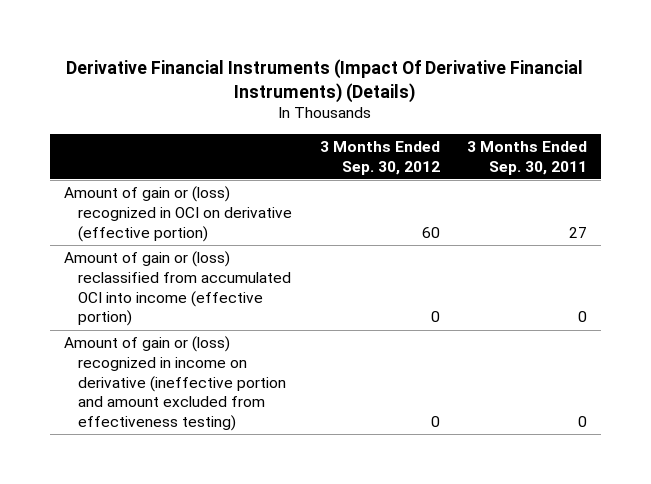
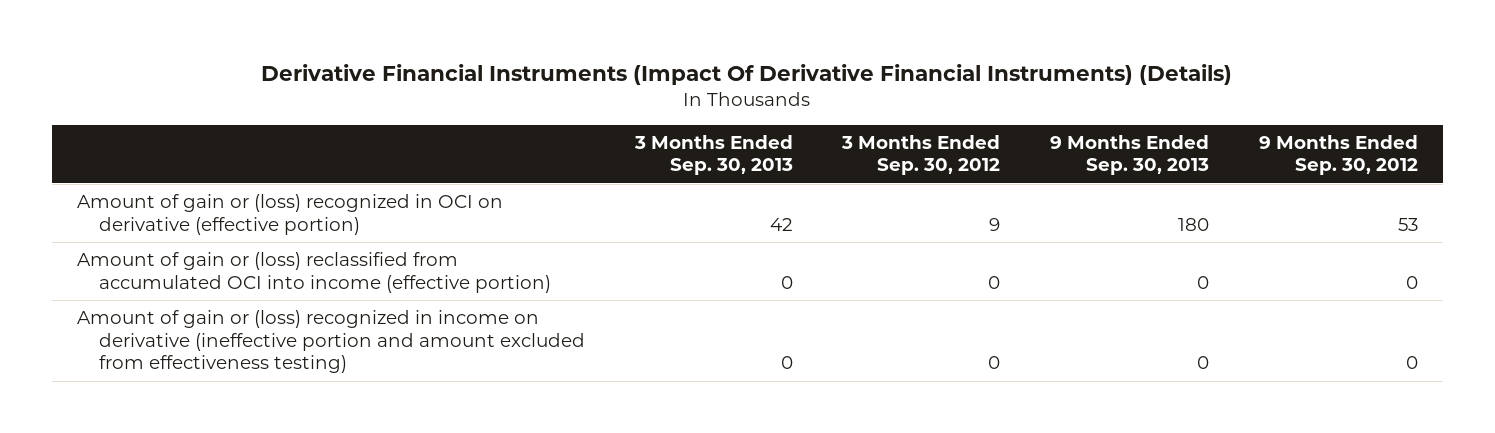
[467,140,588,175] 3 Months Ended Sep. 30, 2011 -> none
none -> [633,135,793,176] 3 Months Ended Sep. 30, 2013
none -> [1050,135,1210,176] 9 Months Ended Sep. 30, 2013
none -> [1258,135,1418,176] 9 Months Ended Sep. 30, 2012
[421,226,440,238] 60 -> [989,217,1001,231] 9

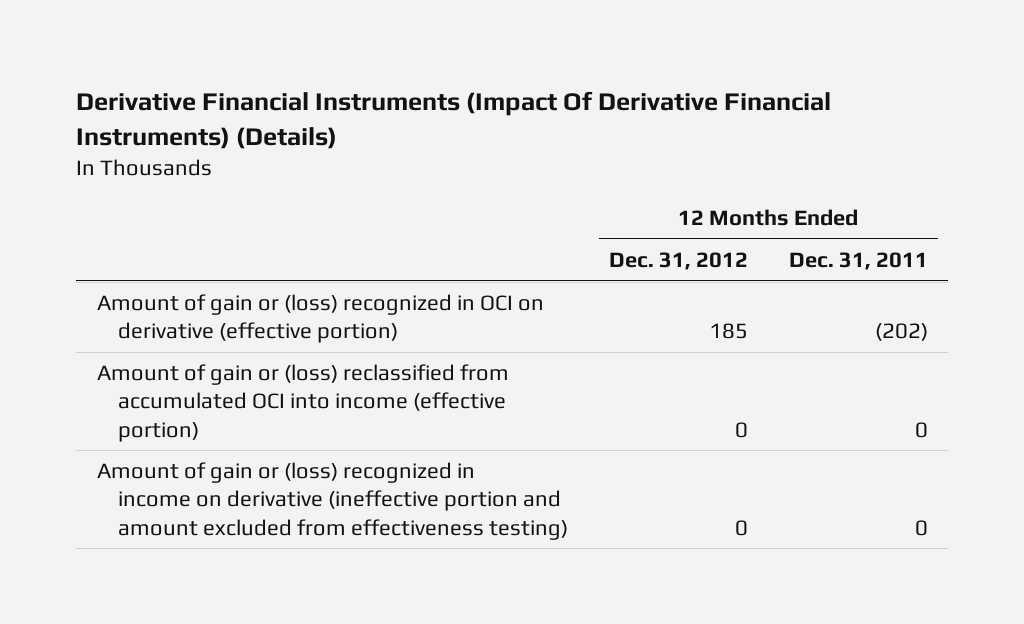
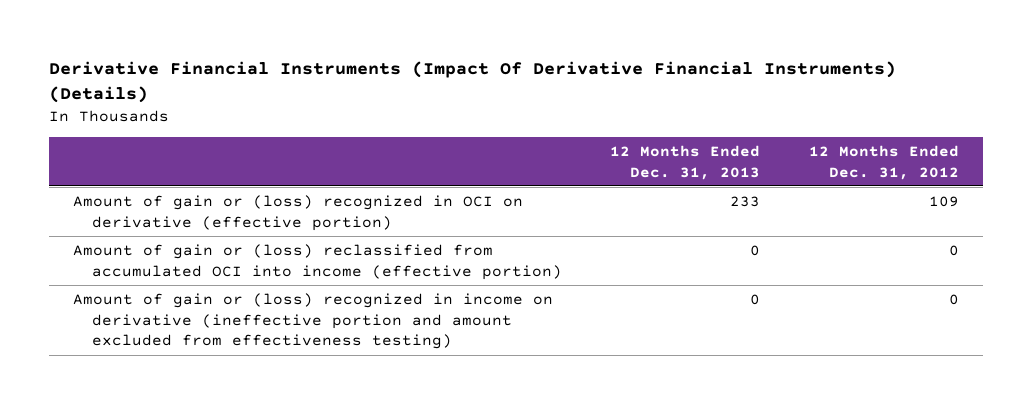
[788,252,928,271] Dec. 31, 2011 -> none
none -> [610,144,761,180] 12 Months Ended Dec. 31, 2013
[708,323,748,340] 185 -> [928,195,959,207] 109

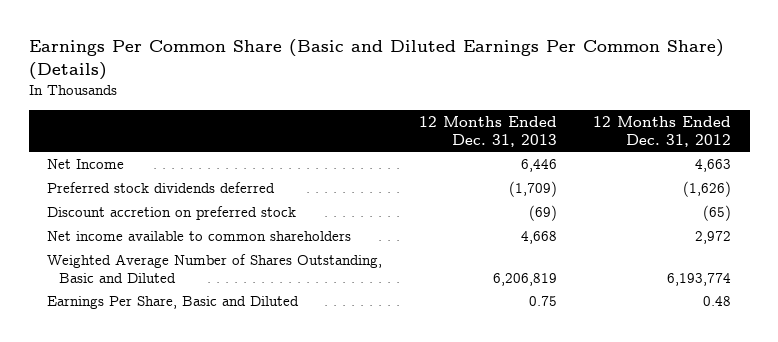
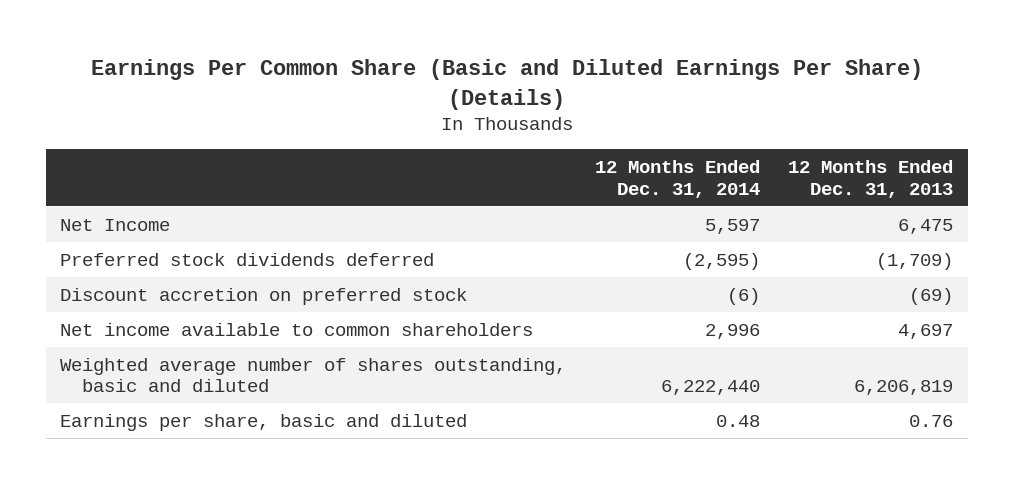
[28,38,724,80] Earnings Per Common Share (Basic and Diluted Earnings Per Common Share) (Details) -> [90,59,923,110] Earnings Per Common Share (Basic and Diluted Earnings Per Share) (Details)
[593,116,732,147] 12 Months Ended Dec. 31, 2012 -> none
none -> [594,159,760,198] 12 Months Ended Dec. 31, 2014
[520,159,557,173] 6,446 -> [898,218,954,234] 6,475
[520,231,557,245] 4,668 -> [898,323,954,339] 4,697
[46,254,382,283] Weighted Average Number of Shares Outstanding, Basic and Diluted -> [59,357,566,393] Weighted average number of shares outstanding, basic and diluted
[46,296,299,310] Earnings Per Share, Basic and Diluted -> [59,413,467,431] Earnings per share, basic and diluted
[528,296,557,307] 0.75 -> [909,414,954,427] 0.76

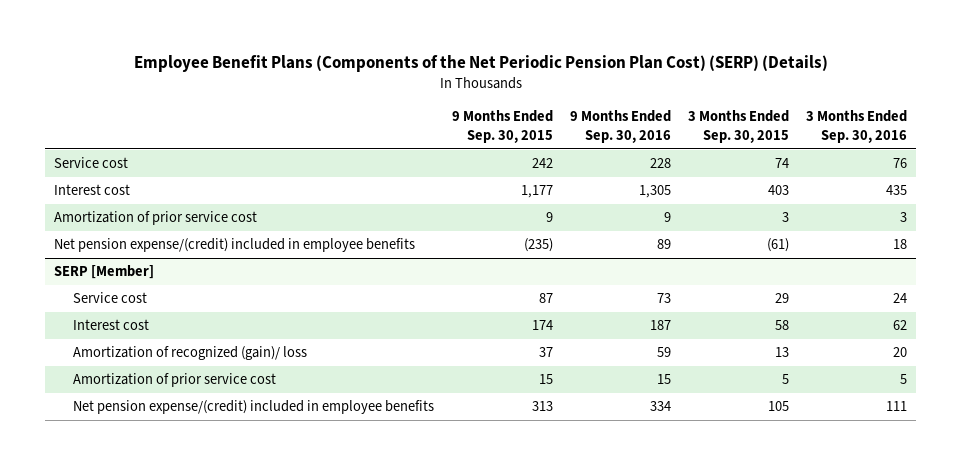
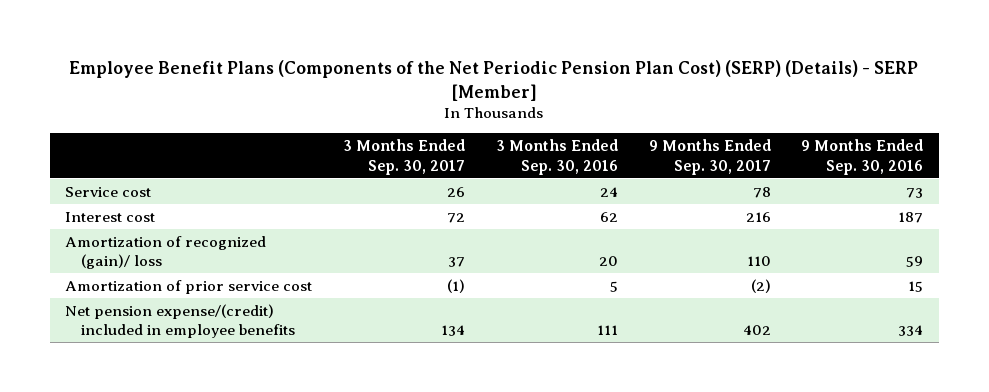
[133,54,828,72] Employee Benefit Plans (Components of the Net Periodic Pension Plan Cost) (SERP) (Details) -> [69,59,919,101] Employee Benefit Plans (Components of the Net Periodic Pension Plan Cost) (SERP) (Details) - SERP [Member]
[451,109,553,143] 9 Months Ended Sep. 30, 2015 -> none
[688,109,790,143] 3 Months Ended Sep. 30, 2015 -> none
none -> [343,139,466,175] 3 Months Ended Sep. 30, 2017
none -> [648,139,771,175] 9 Months Ended Sep. 30, 2017
[53,157,128,169] Service cost -> none
[53,184,130,196] Interest cost -> none
[53,211,257,226] Amortization of prior service cost -> none
[53,238,415,253] Net pension expense/(credit) included in employee benefits -> none
[53,265,154,280] SERP [Member] -> none

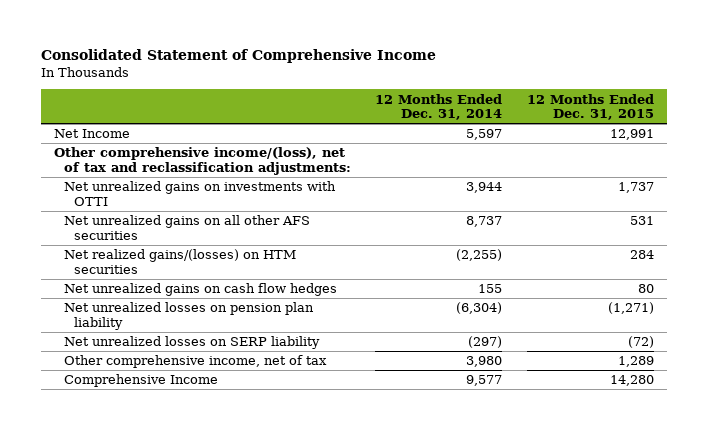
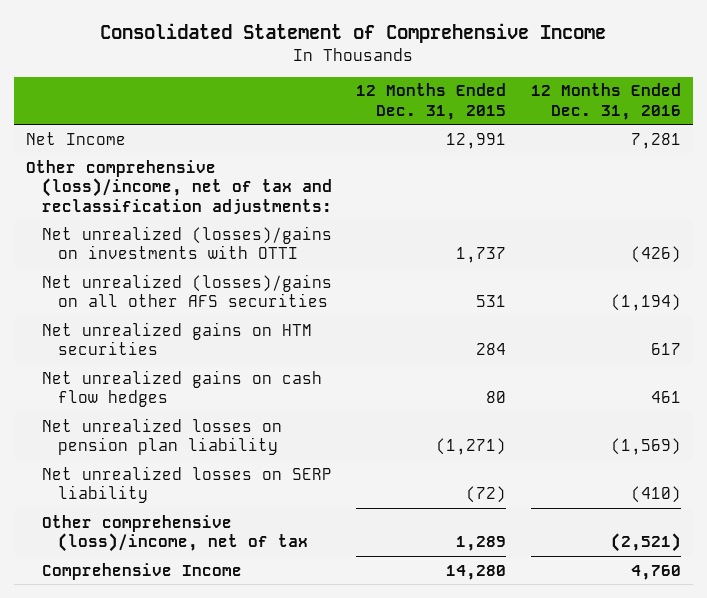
[375,93,503,121] 12 Months Ended Dec. 31, 2014 -> none
none -> [530,83,681,120] 12 Months Ended Dec. 31, 2016
[53,147,351,175] Other comprehensive income/(loss), net of tax and reclassification adjustments: -> [26,159,333,214] Other comprehensive (loss)/income, net of tax and reclassification adjustments:
[63,181,336,206] Net unrealized gains on investments with OTTI -> [42,225,333,260] Net unrealized (losses)/gains on investments with OTTI
[63,215,310,240] Net unrealized gains on all other AFS securities -> [42,273,333,308] Net unrealized (losses)/gains on all other AFS securities
[63,249,296,274] Net realized gains/(losses) on HTM securities -> [42,321,313,356] Net unrealized gains on HTM securities
[63,355,327,369] Other comprehensive income, net of tax -> [42,514,308,553] Other comprehensive (loss)/income, net of tax

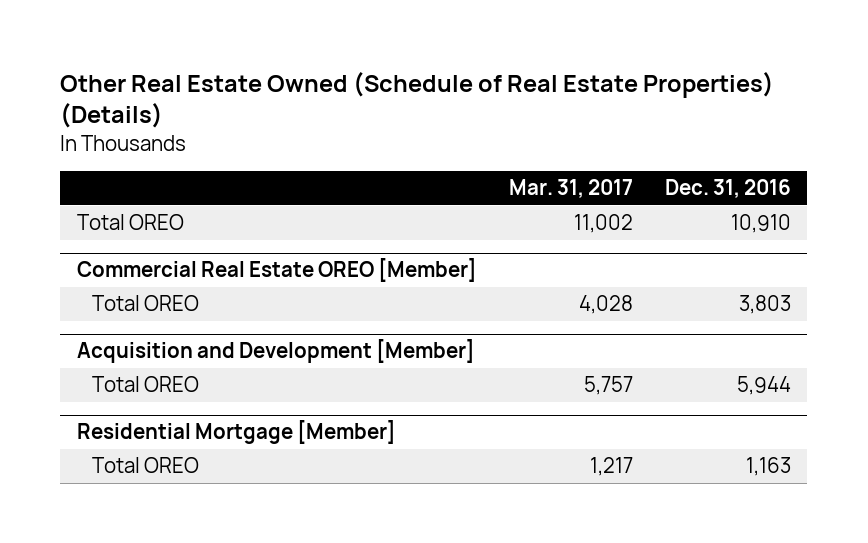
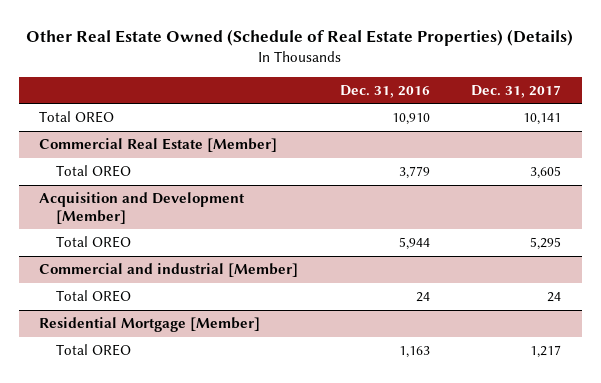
[508,179,633,199] Mar. 31, 2017 -> none
none -> [471,84,562,98] Dec. 31, 2017
[76,258,477,283] Commercial Real Estate OREO [Member] -> [39,138,278,153] Commercial Real Estate [Member]
[739,295,792,315] 3,803 -> [398,166,430,180] 3,779
none -> [39,263,299,278] Commercial and industrial [Member]
none -> [56,290,132,303] Total OREO

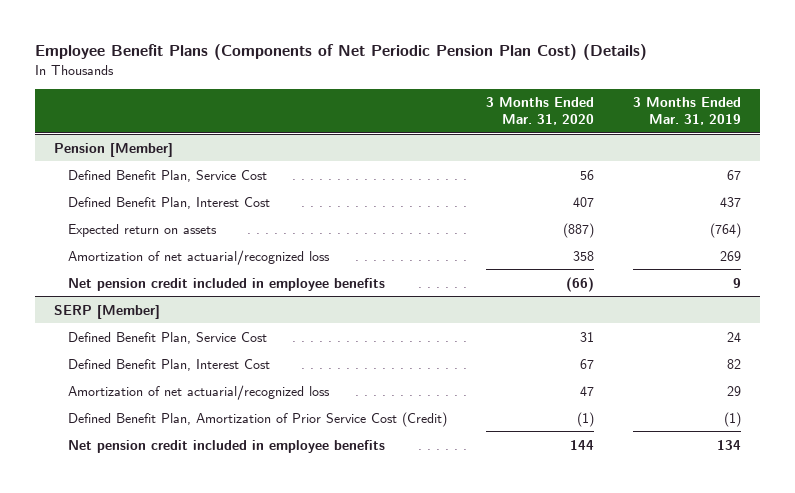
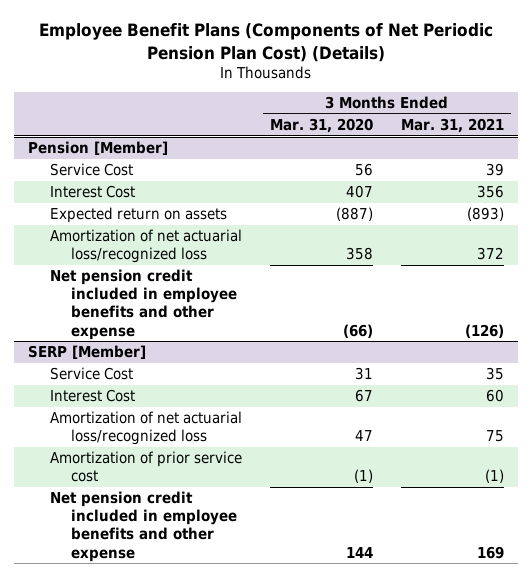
[632,97,741,125] 3 Months Ended Mar. 31, 2019 -> none
none -> [400,118,504,134] Mar. 31, 2021
[68,169,268,182] Defined Benefit Plan, Service Cost -> [49,163,133,177] Service Cost
[68,196,271,209] Defined Benefit Plan, Interest Cost -> [49,185,135,199] Interest Cost
[68,249,331,265] Amortization of net actuarial/recognized loss -> [49,229,242,264] Amortization of net actuarial loss/recognized loss
[68,277,386,291] Net pension credit included in employee benefits -> [49,269,238,340] Net pension credit included in employee benefits and other expense
[68,331,268,344] Defined Benefit Plan, Service Cost -> [49,367,133,381] Service Cost
[68,358,271,371] Defined Benefit Plan, Interest Cost -> [49,389,135,403] Interest Cost
[68,384,331,400] Amortization of net actuarial/recognized loss -> [49,411,242,446] Amortization of net actuarial loss/recognized loss
[68,411,448,427] Defined Benefit Plan, Amortization of Prior Service Cost (Credit) -> [49,451,242,483] Amortization of prior service cost
[68,439,386,453] Net pension credit included in employee benefits -> [49,491,238,562] Net pension credit included in employee benefits and other expense

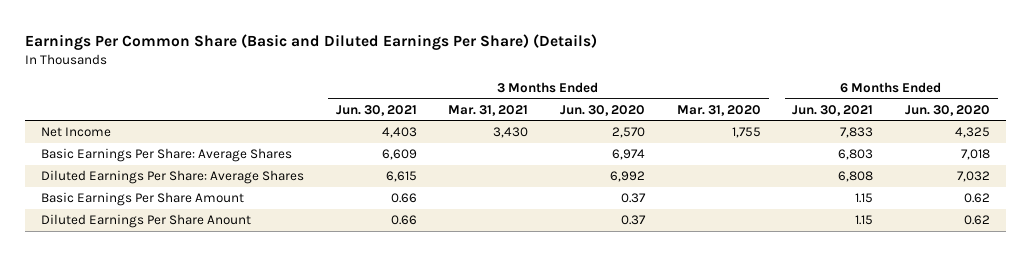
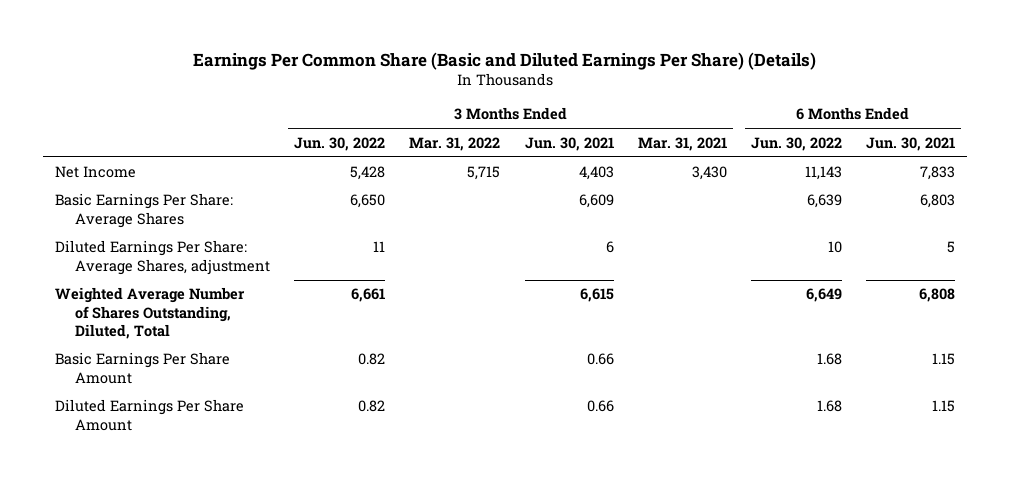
[559,104,645,116] Jun. 30, 2020 -> none
[676,104,761,116] Mar. 31, 2020 -> none
[905,104,991,116] Jun. 30, 2020 -> none
none -> [294,136,386,151] Jun. 30, 2022
none -> [409,136,501,151] Mar. 31, 2022
none -> [751,136,843,151] Jun. 30, 2022
none -> [55,240,270,275] Diluted Earnings Per Share: Average Shares, adjustment
[40,170,304,185] Diluted Earnings Per Share: Average Shares -> [55,287,246,339] Weighted Average Number of Shares Outstanding, Diluted, Total
[40,214,251,229] Diluted Earnings Per Share Anount -> [55,399,245,431] Diluted Earnings Per Share Amount

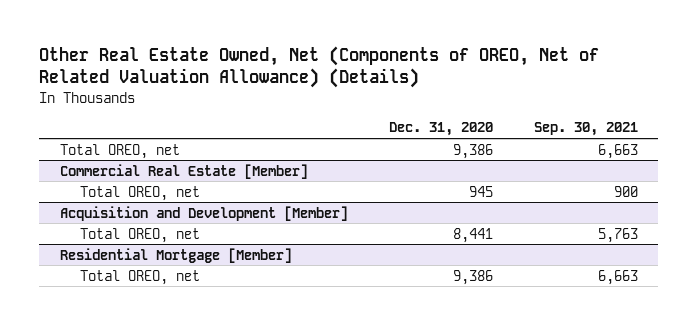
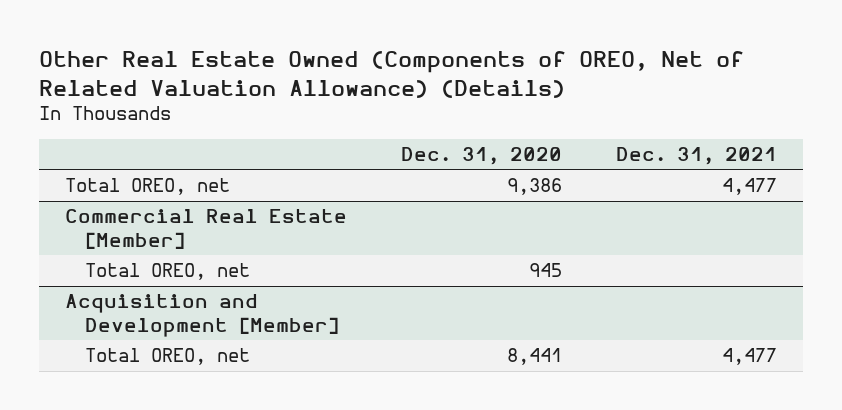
[39,46,600,89] Other Real Estate Owned, Net (Components of OREO, Net of Related Valuation Allowance) (Details) -> [38,51,744,98] Other Real Estate Owned (Components of OREO, Net of Related Valuation Allowance) (Details)
[533,122,638,137] Sep. 30, 2021 -> none
none -> [615,146,777,165] Dec. 31, 2021
[59,247,292,263] Residential Mortgage [Member] -> none
[79,269,200,285] Total OREO, net -> none

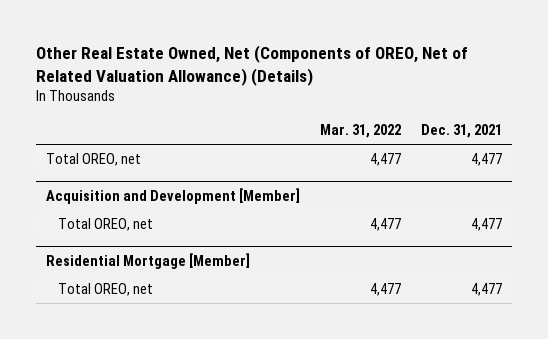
[38,51,744,98] Other Real Estate Owned (Components of OREO, Net of Related Valuation Allowance) (Details) -> [36,44,469,86] Other Real Estate Owned, Net (Components of OREO, Net of Related Valuation Allowance) (Details)
[401,146,563,165] Dec. 31, 2020 -> none
none -> [319,124,401,139] Mar. 31, 2022
[65,209,348,249] Commercial Real Estate [Member] -> none
[85,263,251,281] Total OREO, net -> none
none -> [46,253,251,270] Residential Mortgage [Member]
none -> [57,283,153,297] Total OREO, net

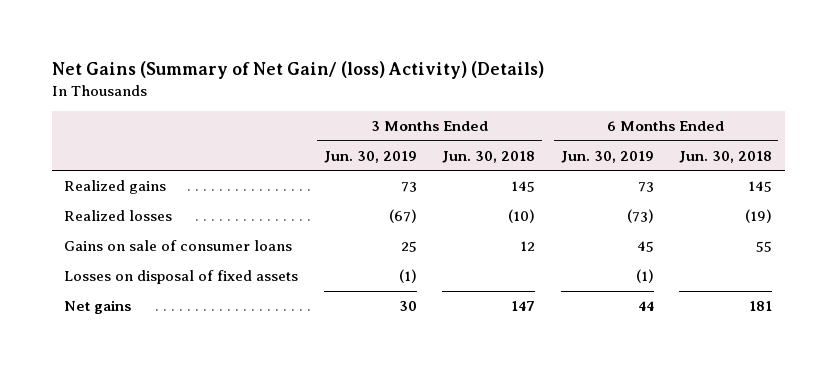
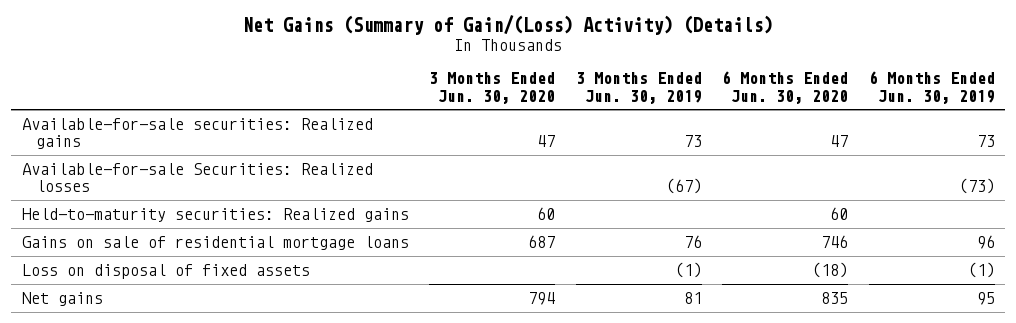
[51,61,544,80] Net Gains (Summary of Net Gain/ (loss) Activity) (Details) -> [243,15,774,36] Net Gains (Summary of Gain/(Loss) Activity) (Details)
[442,150,536,163] Jun. 30, 2018 -> none
[678,150,772,163] Jun. 30, 2018 -> none
none -> [429,72,556,104] 3 Months Ended Jun. 30, 2020
none -> [722,71,849,104] 6 Months Ended Jun. 30, 2020
[64,180,167,195] Realized gains -> [21,118,373,150] Available-for-sale securities: Realized gains
[64,210,173,222] Realized losses -> [21,163,373,193] Available-for-sale Securities: Realized losses
none -> [21,208,409,223] Held-to-maturity securities: Realized gains
[64,240,293,252] Gains on sale of consumer loans -> [21,236,409,251] Gains on sale of residential mortgage loans
[400,241,417,253] 25 -> [683,235,702,249] 76
[636,241,654,253] 45 -> [976,235,995,250] 96
[64,270,299,285] Losses on disposal of fixed assets -> [21,264,310,280] Loss on disposal of fixed assets
[398,301,417,312] 30 -> [683,292,702,305] 81
[637,301,654,312] 44 -> [976,292,995,306] 95

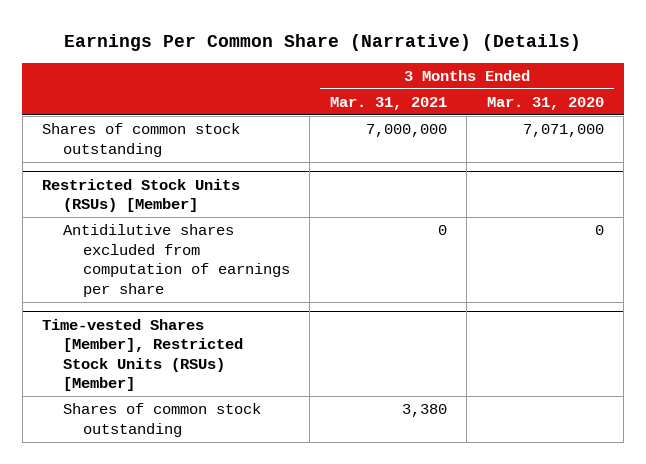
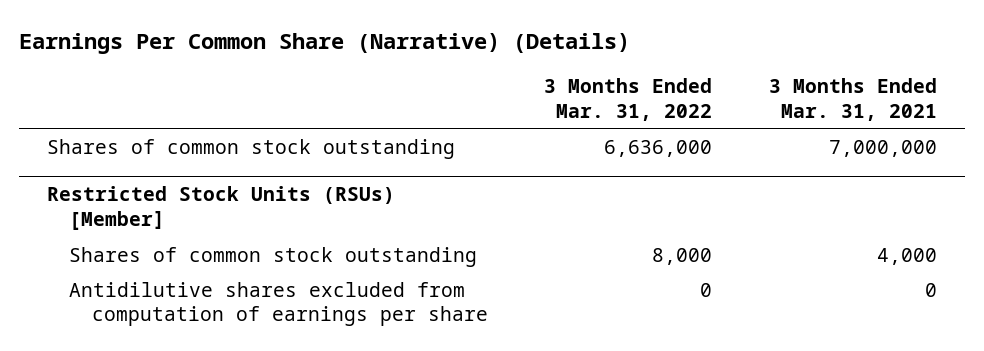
[486,97,604,111] Mar. 31, 2020 -> none
none -> [544,77,713,121] 3 Months Ended Mar. 31, 2022
none -> [69,246,478,267] Shares of common stock outstanding
[42,319,243,392] Time-vested Shares [Member], Restricted Stock Units (RSUs) [Member] -> none
[62,403,261,437] Shares of common stock outstanding -> none

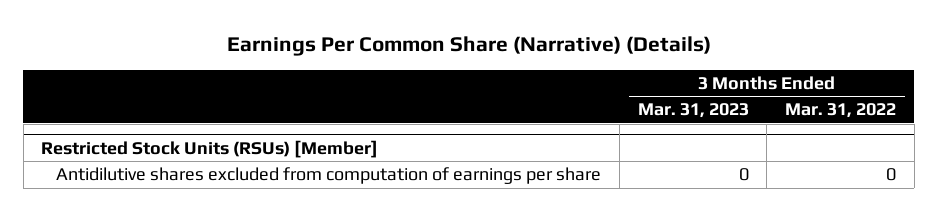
[768,77,937,121] 3 Months Ended Mar. 31, 2021 -> none
none -> [637,103,749,119] Mar. 31, 2023
[47,138,456,159] Shares of common stock outstanding -> none
[69,246,478,267] Shares of common stock outstanding -> none

